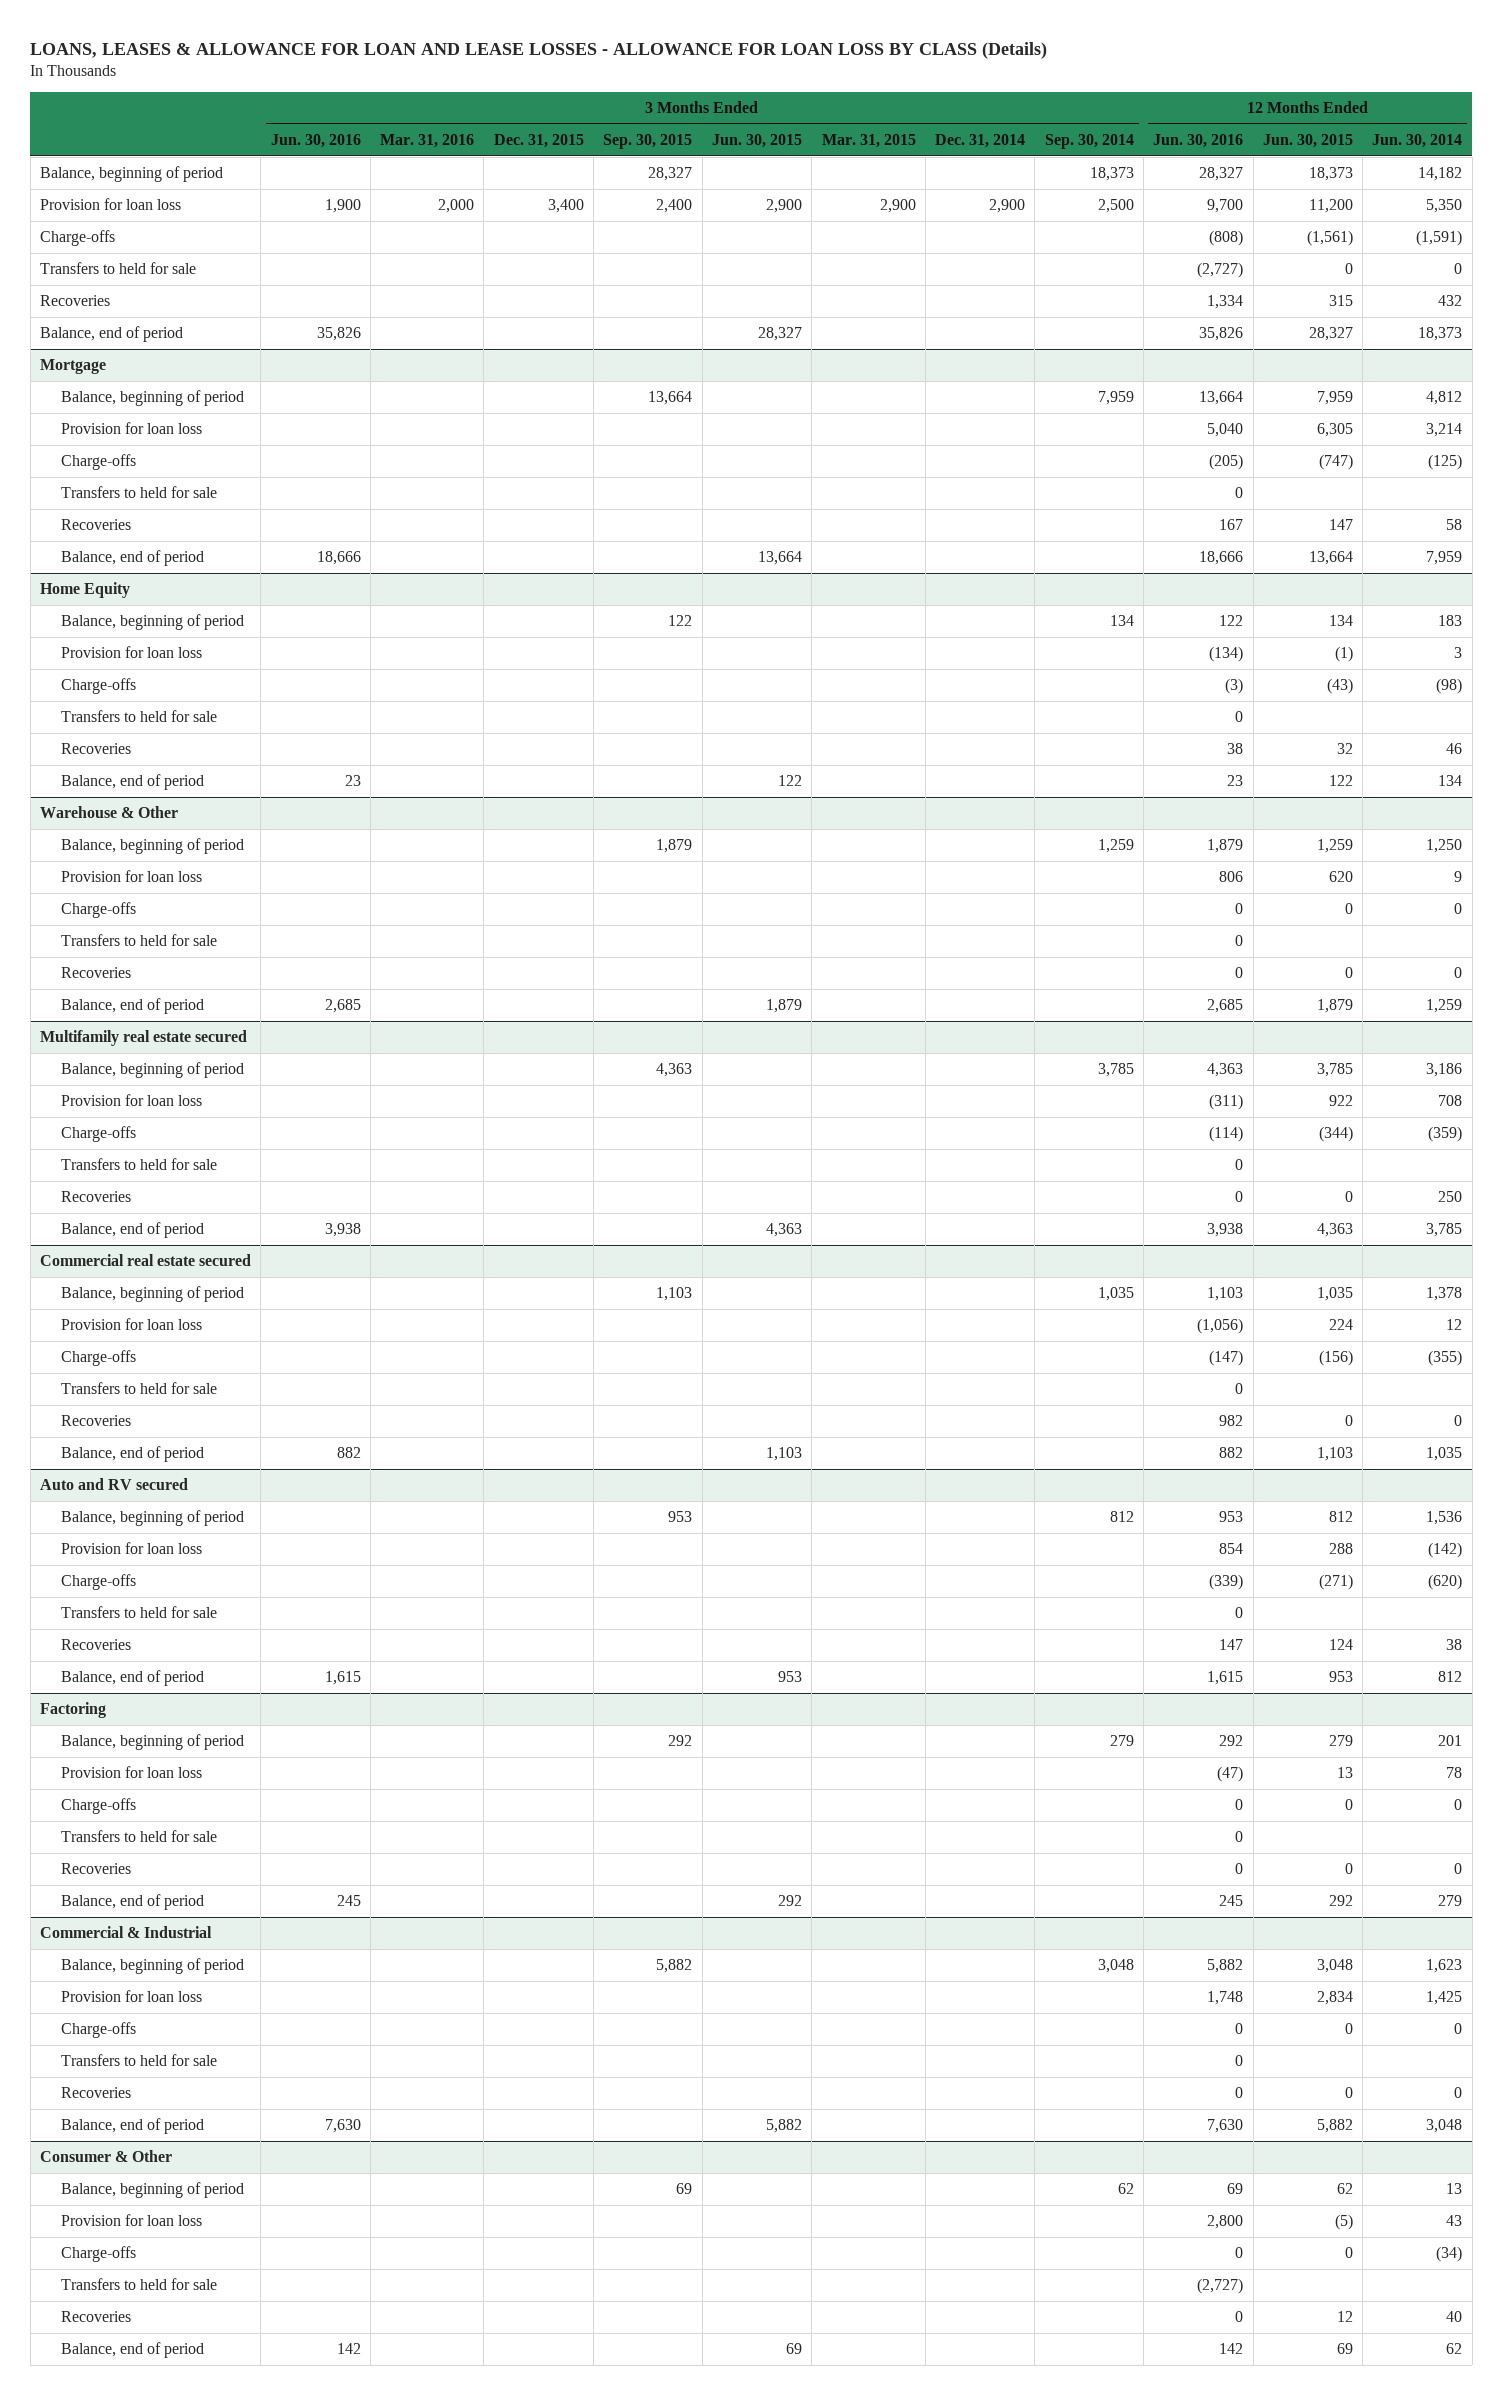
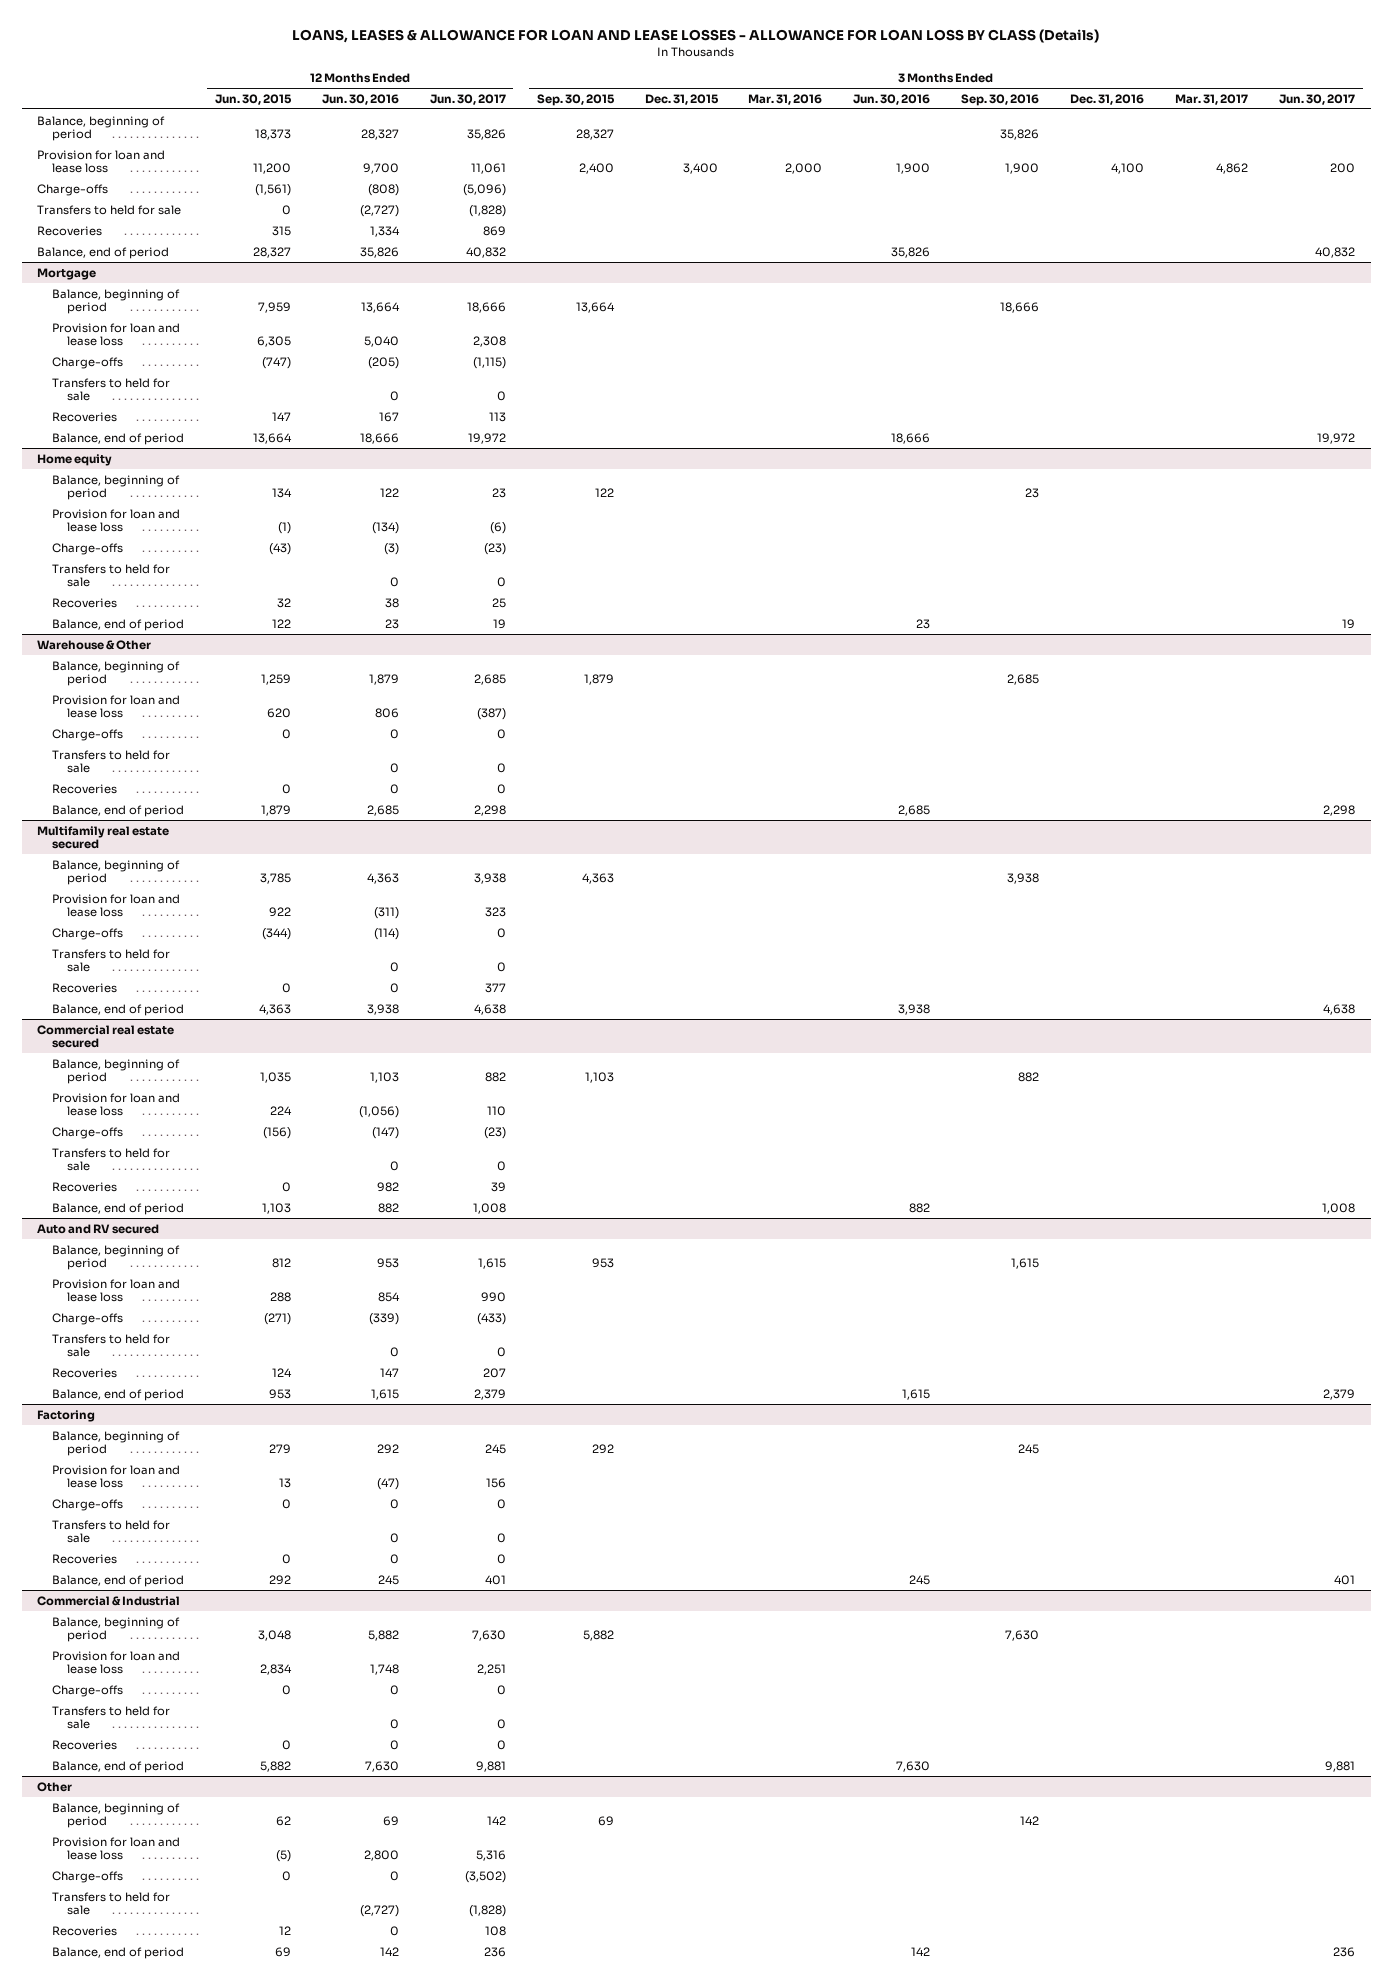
[711,133,802,148] Jun. 30, 2015 -> none
[821,133,916,148] Mar. 31, 2015 -> none
[935,133,1026,148] Dec. 31, 2014 -> none
[1044,133,1134,149] Sep. 30, 2014 -> none
[1372,133,1463,148] Jun. 30, 2014 -> none
none -> [429,93,506,105] Jun. 30, 2017
none -> [961,93,1040,106] Sep. 30, 2016
none -> [1070,93,1145,105] Dec. 31, 2016
none -> [1175,93,1249,105] Mar. 31, 2017
none -> [1279,93,1356,105] Jun. 30, 2017
[39,198,181,211] Provision for loan loss -> [37,149,166,174] Provision for loan and lease loss
[60,422,202,435] Provision for loan loss -> [51,322,180,347] Provision for loan and lease loss
[39,582,130,599] Home Equity -> [37,453,113,466] Home equity
[60,646,202,659] Provision for loan loss -> [51,508,180,533] Provision for loan and lease loss
[60,870,202,883] Provision for loan loss -> [51,694,180,719] Provision for loan and lease loss
[60,1094,202,1107] Provision for loan loss -> [51,893,180,918] Provision for loan and lease loss
[60,1318,202,1331] Provision for loan loss -> [51,1092,180,1117] Provision for loan and lease loss
[60,1542,202,1555] Provision for loan loss -> [51,1278,180,1303] Provision for loan and lease loss
[60,1766,202,1779] Provision for loan loss -> [51,1464,180,1489] Provision for loan and lease loss
[60,1990,202,2003] Provision for loan loss -> [51,1650,180,1675] Provision for loan and lease loss
[39,2150,172,2163] Consumer & Other -> [37,1781,73,1792] Other
[60,2214,202,2227] Provision for loan loss -> [51,1836,180,1861] Provision for loan and lease loss

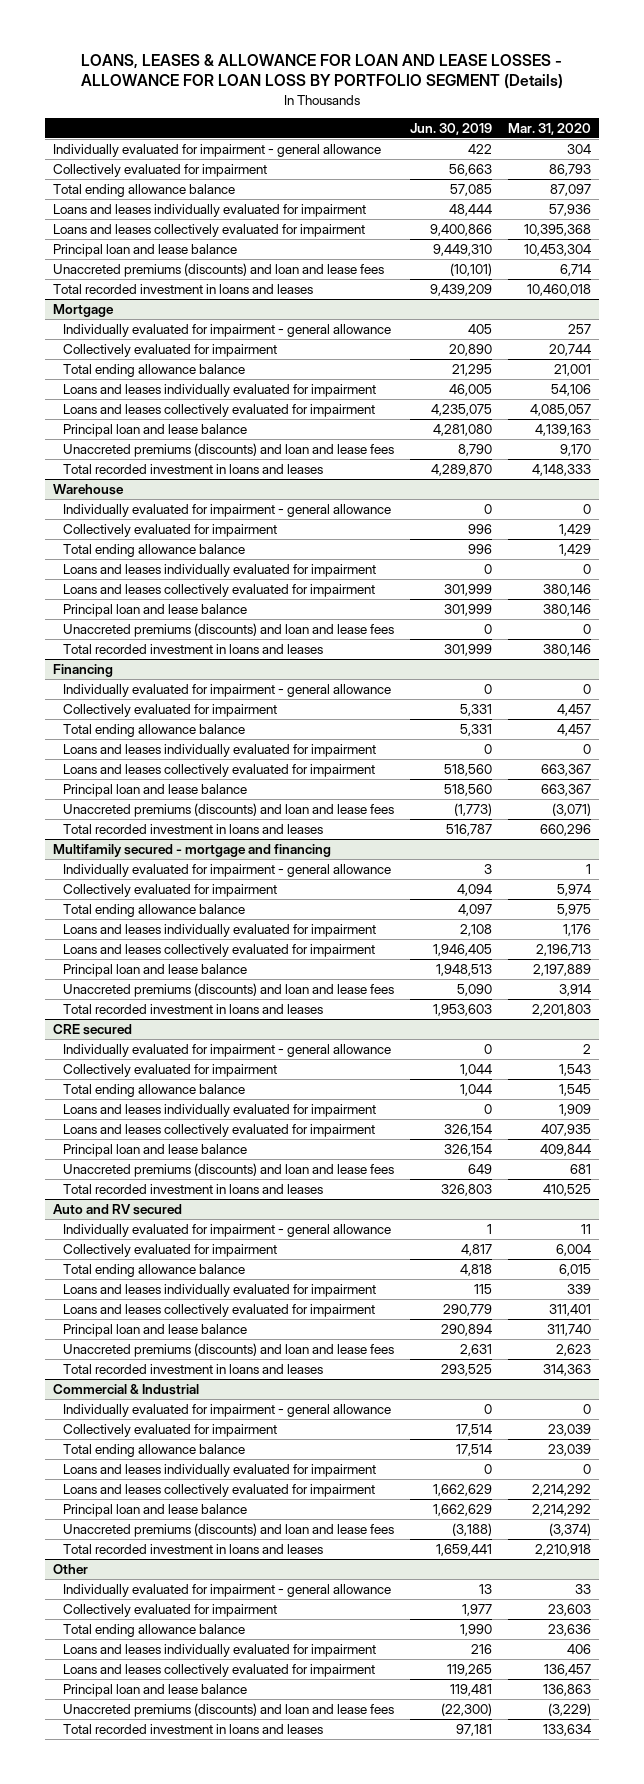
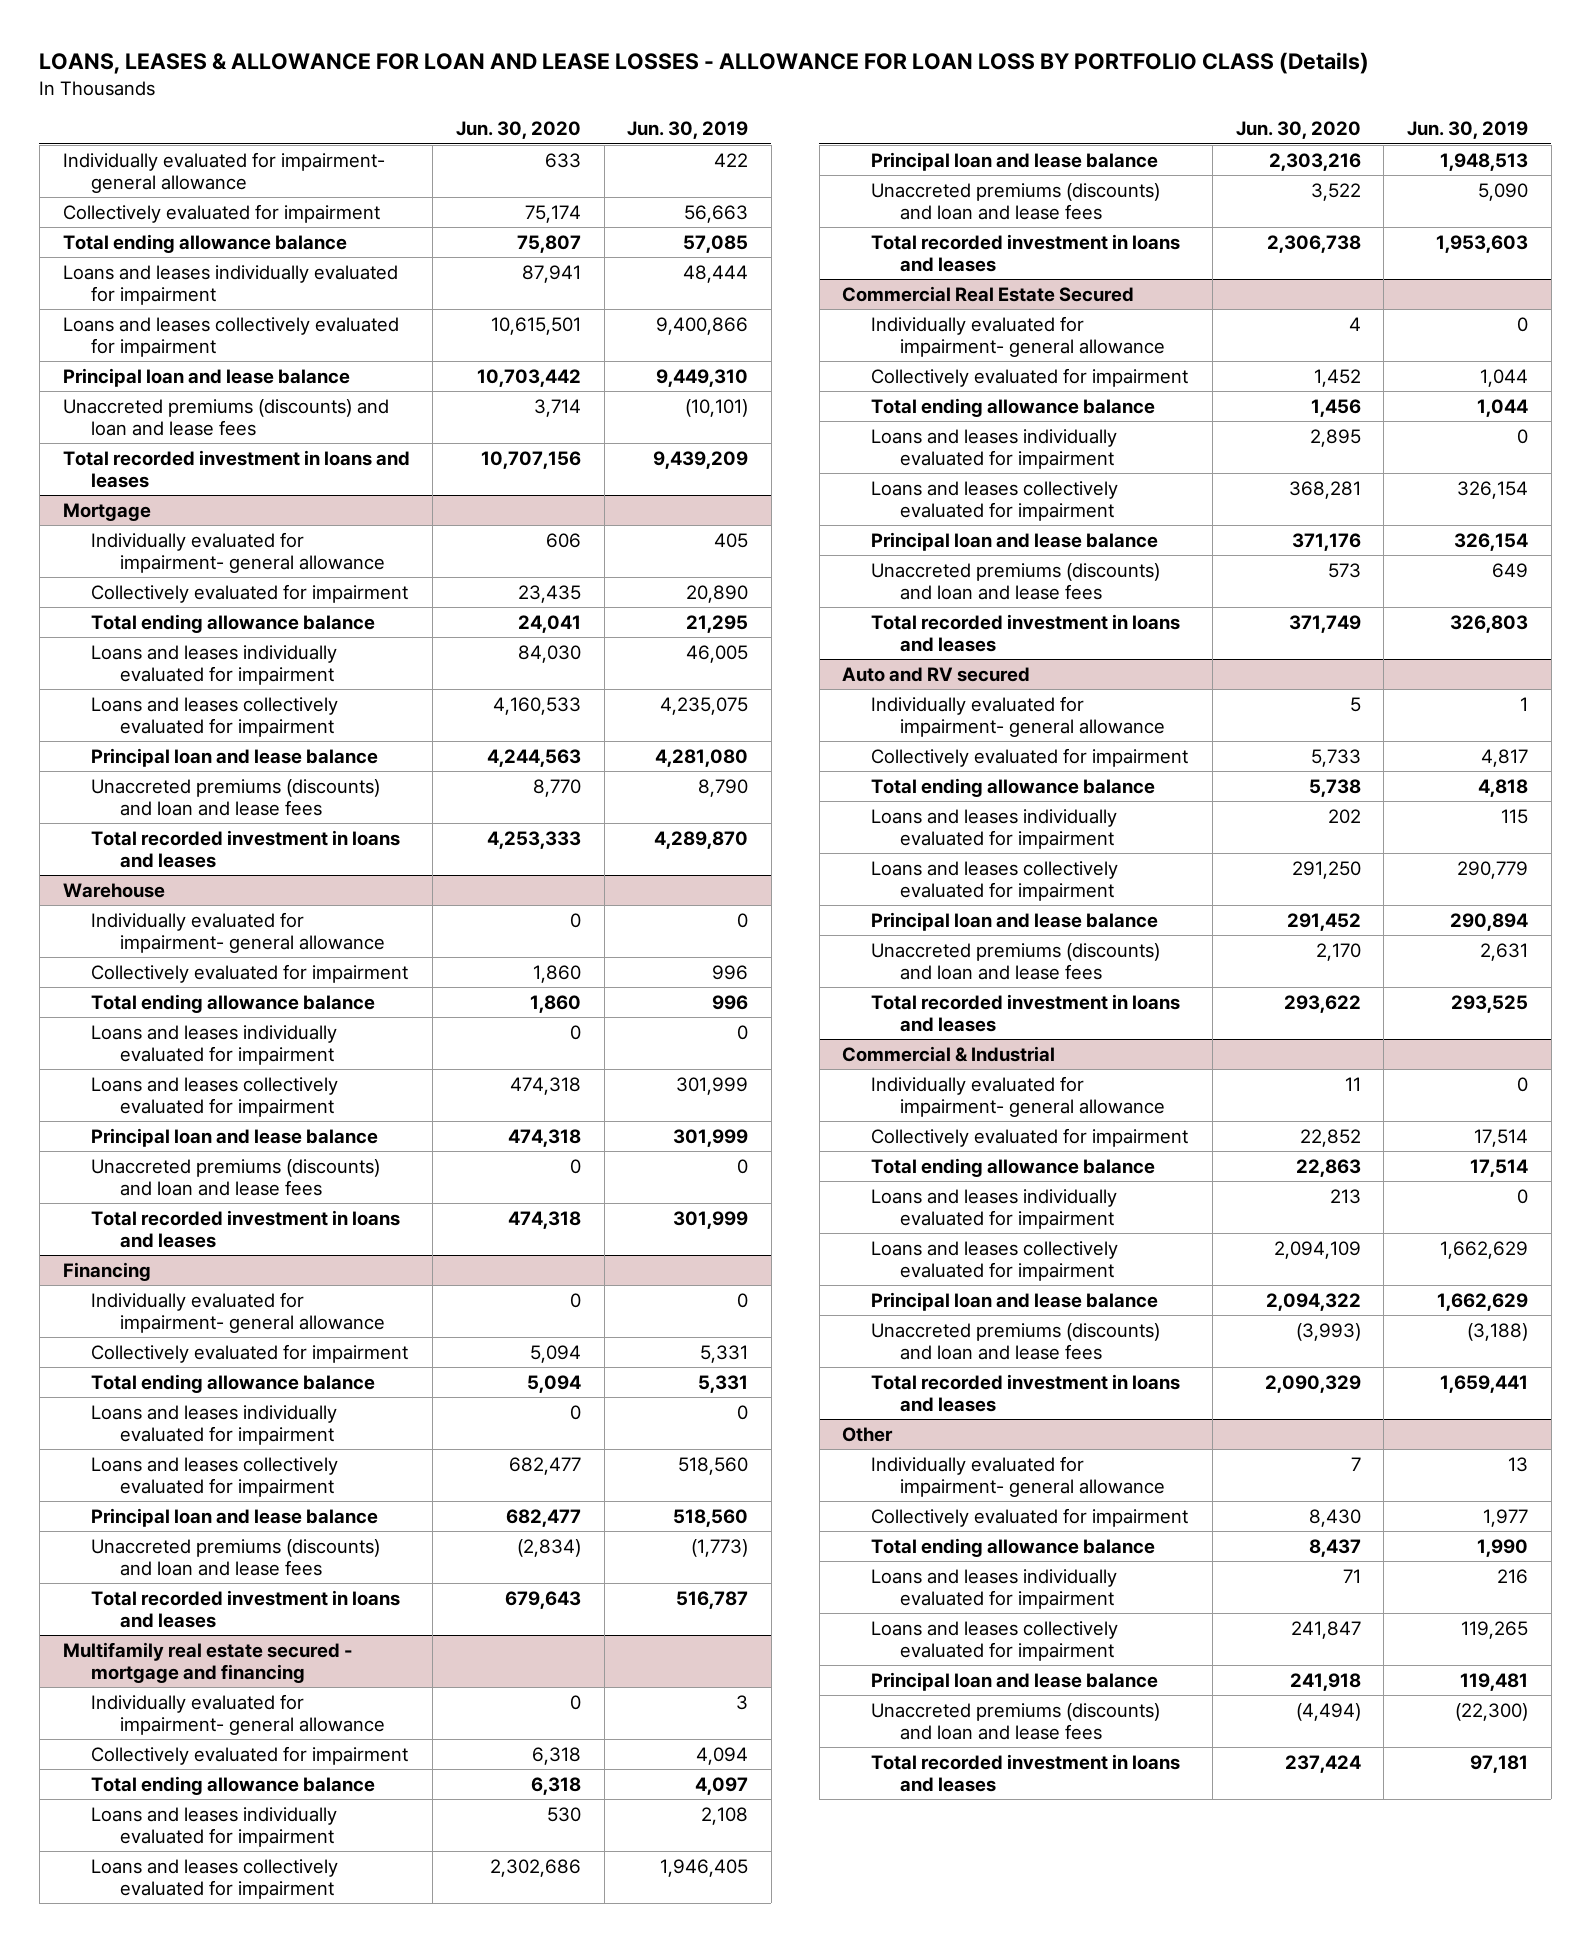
[81,53,564,90] LOANS, LEASES & ALLOWANCE FOR LOAN AND LEASE LOSSES - ALLOWANCE FOR LOAN LOSS BY PORTFOLIO SEGMENT (Details) -> [39,51,1370,74] LOANS, LEASES & ALLOWANCE FOR LOAN AND LEASE LOSSES - ALLOWANCE FOR LOAN LOSS BY PORTFOLIO CLASS (Details)
[508,122,592,135] Mar. 31, 2020 -> none
none -> [455,121,581,140] Jun. 30, 2020
[52,143,381,157] Individually evaluated for impairment - general allowance -> [62,151,385,193] Individually evaluated for impairment- general allowance
[62,323,391,337] Individually evaluated for impairment - general allowance -> [91,531,386,573] Individually evaluated for impairment- general allowance
[62,503,391,517] Individually evaluated for impairment - general allowance -> [91,911,386,953] Individually evaluated for impairment- general allowance
[62,683,391,697] Individually evaluated for impairment - general allowance -> [91,1291,386,1333] Individually evaluated for impairment- general allowance
[52,843,331,857] Multifamily secured - mortgage and financing -> [62,1641,353,1683] Multifamily real estate secured - mortgage and financing
[62,863,391,877] Individually evaluated for impairment - general allowance -> [91,1693,386,1735] Individually evaluated for impairment- general allowance
[52,1023,132,1035] CRE secured -> [842,285,1135,302] Commercial Real Estate Secured
[62,1043,391,1057] Individually evaluated for impairment - general allowance -> [870,315,1165,357] Individually evaluated for impairment- general allowance
[62,1223,391,1237] Individually evaluated for impairment - general allowance -> [870,695,1165,737] Individually evaluated for impairment- general allowance
[62,1403,391,1417] Individually evaluated for impairment - general allowance -> [870,1075,1165,1117] Individually evaluated for impairment- general allowance
[62,1583,391,1597] Individually evaluated for impairment - general allowance -> [870,1455,1165,1497] Individually evaluated for impairment- general allowance

